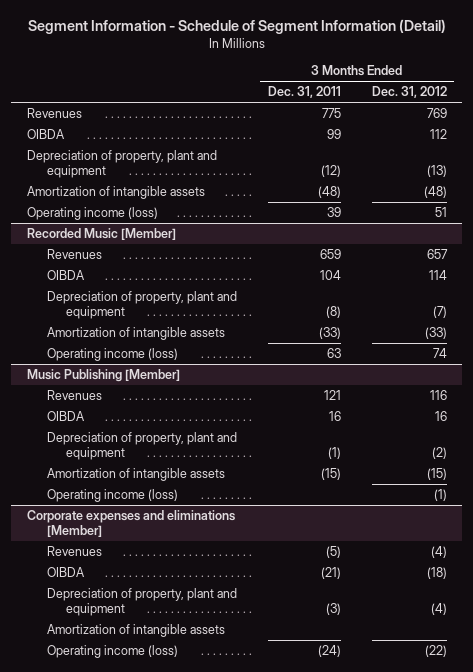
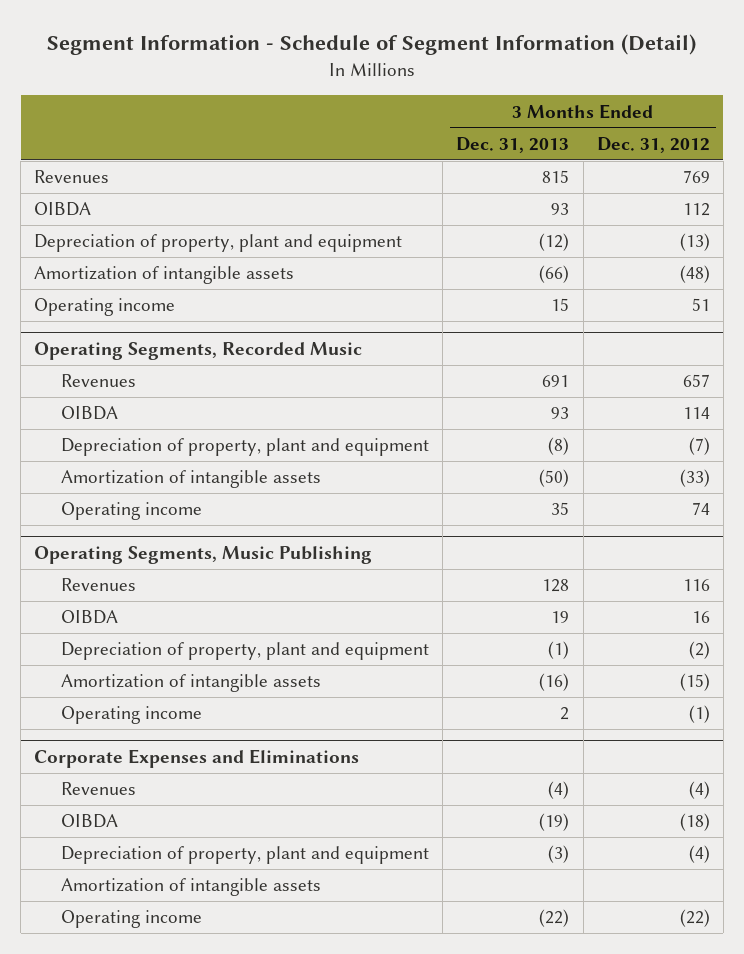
[267,86,341,99] Dec. 31, 2011 -> none
none -> [456,137,570,154] Dec. 31, 2013
[26,228,176,241] Recorded Music [Member] -> none
[26,207,158,221] Operating income (loss) -> [34,298,176,317] Operating income
none -> [34,342,363,361] Operating Segments, Recorded Music
[26,369,180,383] Music Publishing [Member] -> none
[46,348,178,362] Operating income (loss) -> [61,502,203,521] Operating income
none -> [34,546,373,565] Operating Segments, Music Publishing
[46,489,178,503] Operating income (loss) -> [61,706,203,725] Operating income
[26,510,235,537] Corporate expenses and eliminations [Member] -> [34,749,360,769] Corporate Expenses and Eliminations
[46,645,178,659] Operating income (loss) -> [61,910,203,929] Operating income

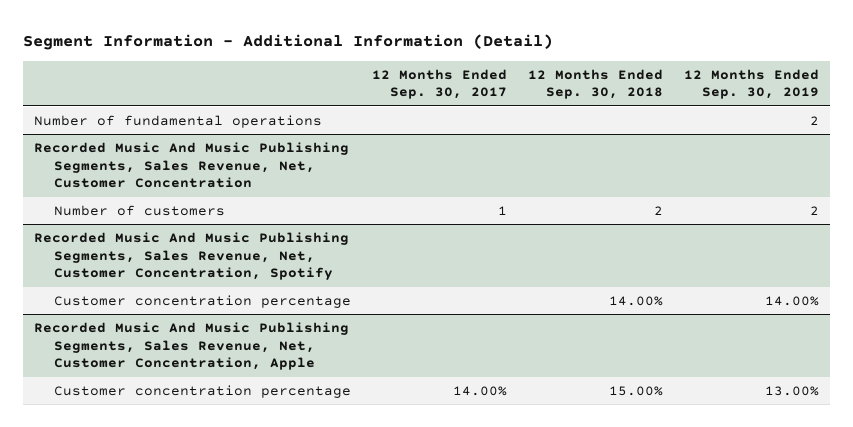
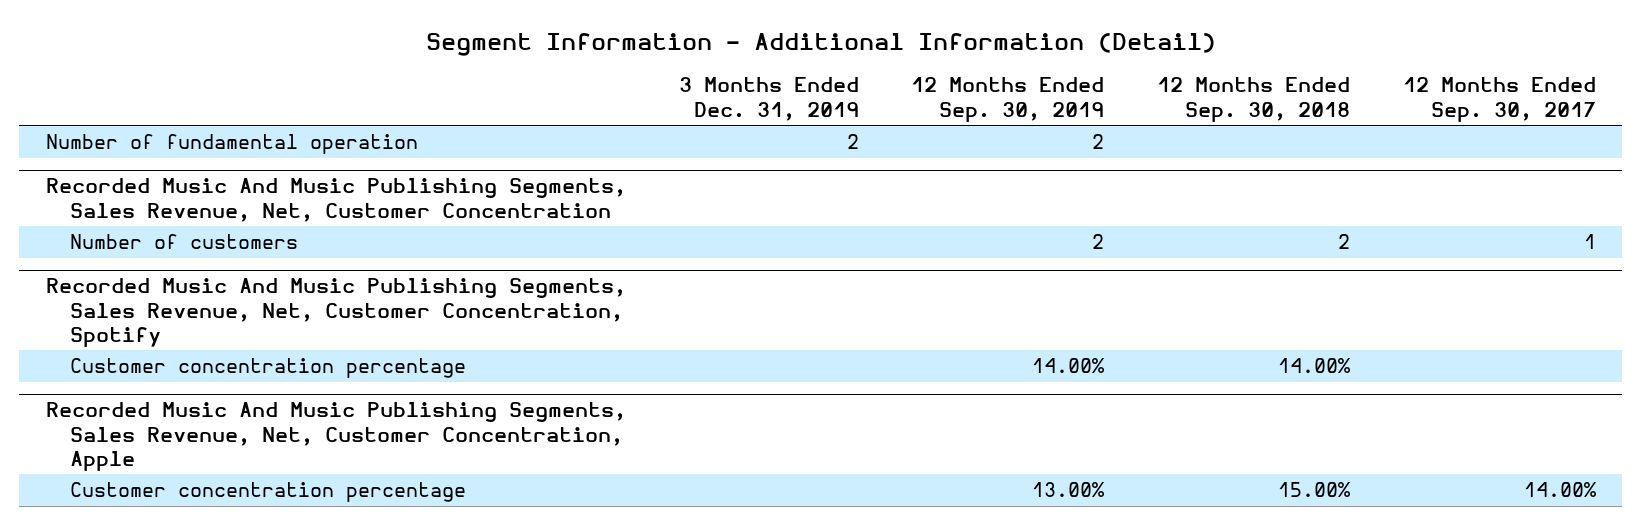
none -> [678,77,859,121] 3 Months Ended Dec. 31, 2019
[33,115,322,129] Number of fundamental operations -> [45,134,418,155] Number of fundamental operation

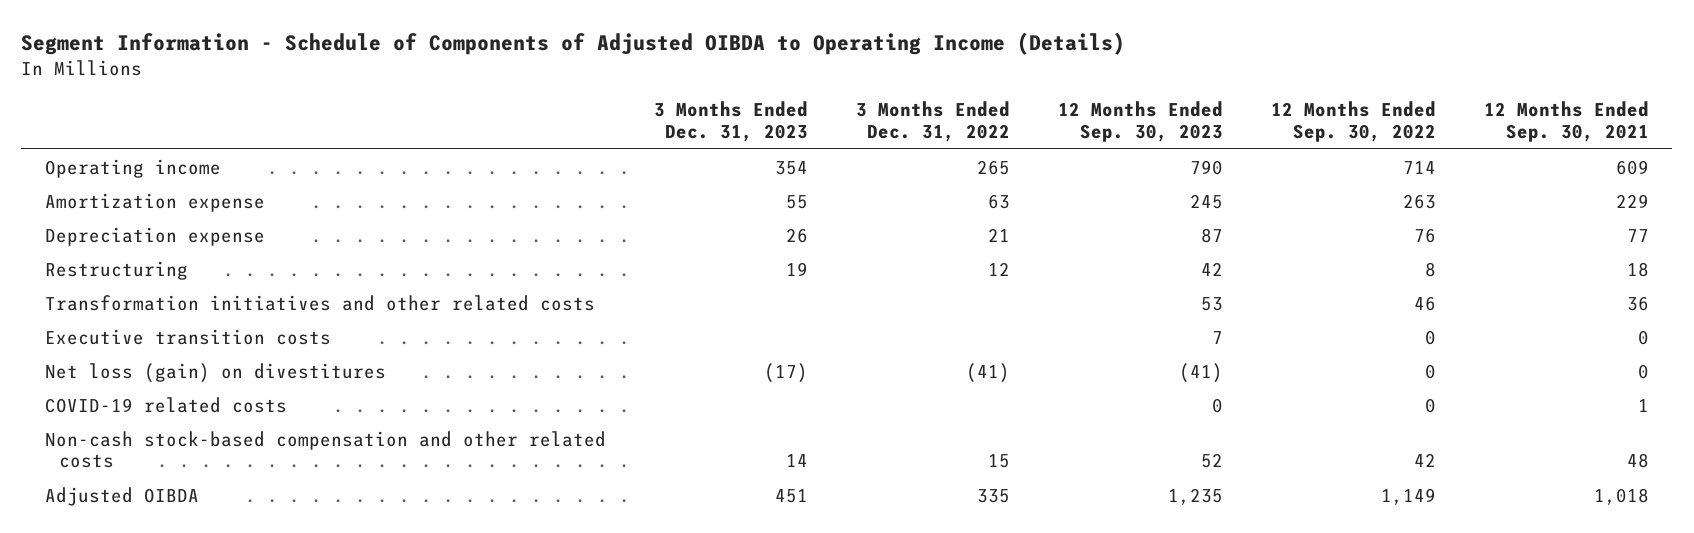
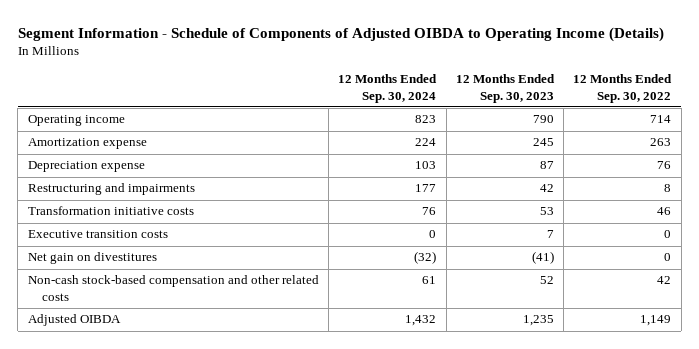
[654,101,809,142] 3 Months Ended Dec. 31, 2023 -> none
[856,101,1011,142] 3 Months Ended Dec. 31, 2022 -> none
[1483,101,1649,142] 12 Months Ended Sep. 30, 2021 -> none
none -> [338,74,438,103] 12 Months Ended Sep. 30, 2024
[45,260,189,280] Restructuring -> [27,183,195,196] Restructuring and impairments
[45,294,596,311] Transformation initiatives and other related costs -> [27,206,194,216] Transformation initiative costs
[45,396,288,413] COVID-19 related costs -> none
[45,362,387,383] Net loss (gain) on divestitures -> [27,252,157,265] Net gain on divestitures

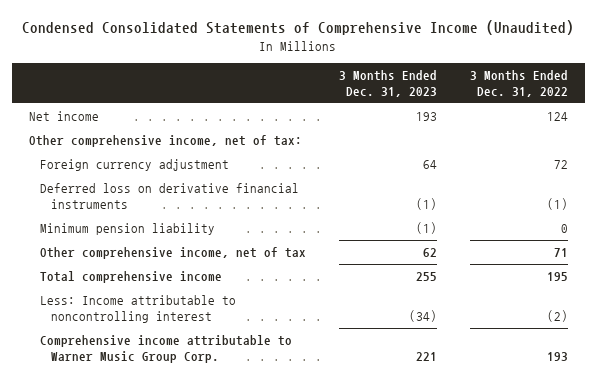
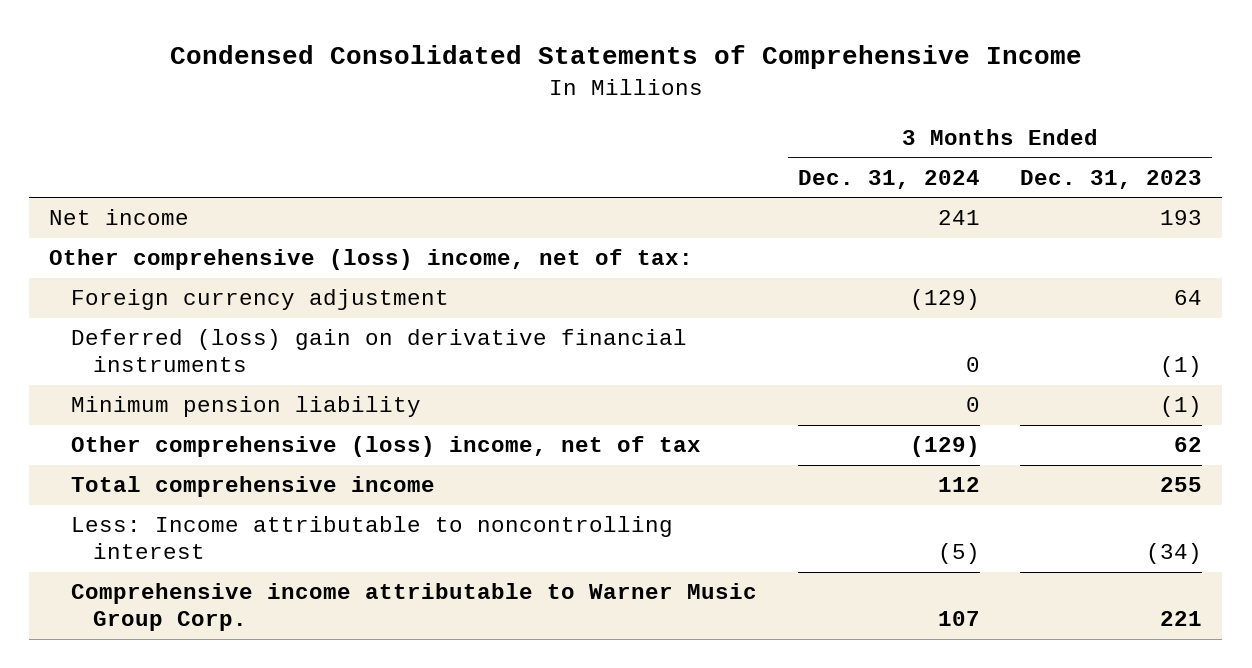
[22,20,575,36] Condensed Consolidated Statements of Comprehensive Income (Unaudited) -> [169,45,1082,70] Condensed Consolidated Statements of Comprehensive Income
[469,70,568,97] 3 Months Ended Dec. 31, 2022 -> none
none -> [797,169,980,189] Dec. 31, 2024
[28,135,302,148] Other comprehensive income, net of tax: -> [49,249,694,271] Other comprehensive (loss) income, net of tax:
[39,183,299,209] Deferred loss on derivative financial instruments -> [71,329,688,373] Deferred (loss) gain on derivative financial instruments
[39,247,306,260] Other comprehensive income, net of tax -> [71,436,702,458] Other comprehensive (loss) income, net of tax

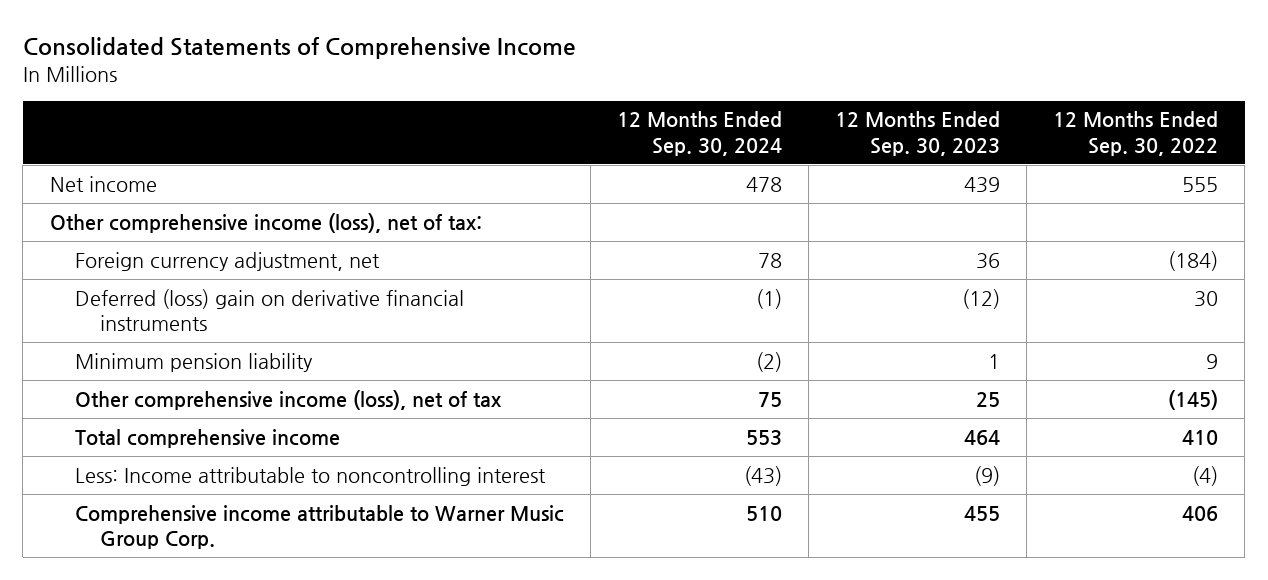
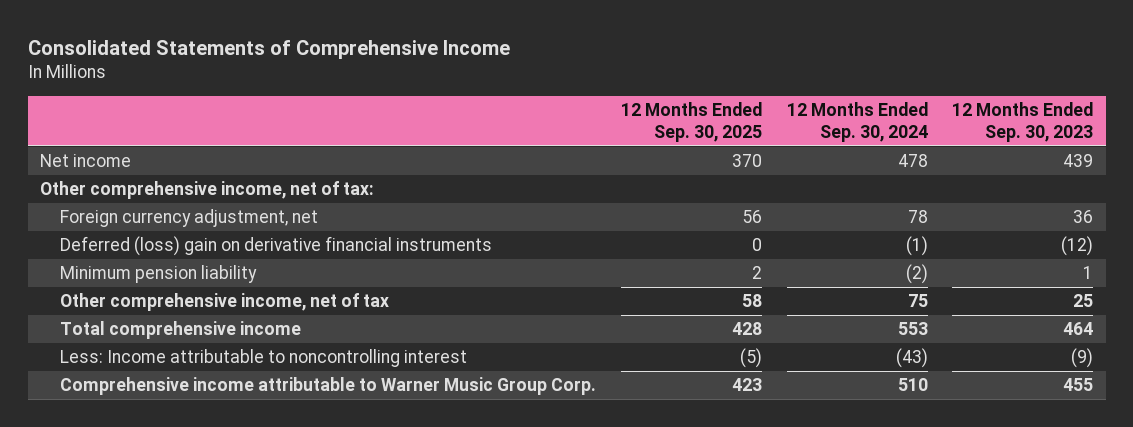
[1053,111,1219,156] 12 Months Ended Sep. 30, 2022 -> none
none -> [620,102,762,142] 12 Months Ended Sep. 30, 2025
[49,212,482,233] Other comprehensive income (loss), net of tax: -> [40,181,375,200] Other comprehensive income, net of tax:
[75,389,503,410] Other comprehensive income (loss), net of tax -> [60,293,390,312] Other comprehensive income, net of tax

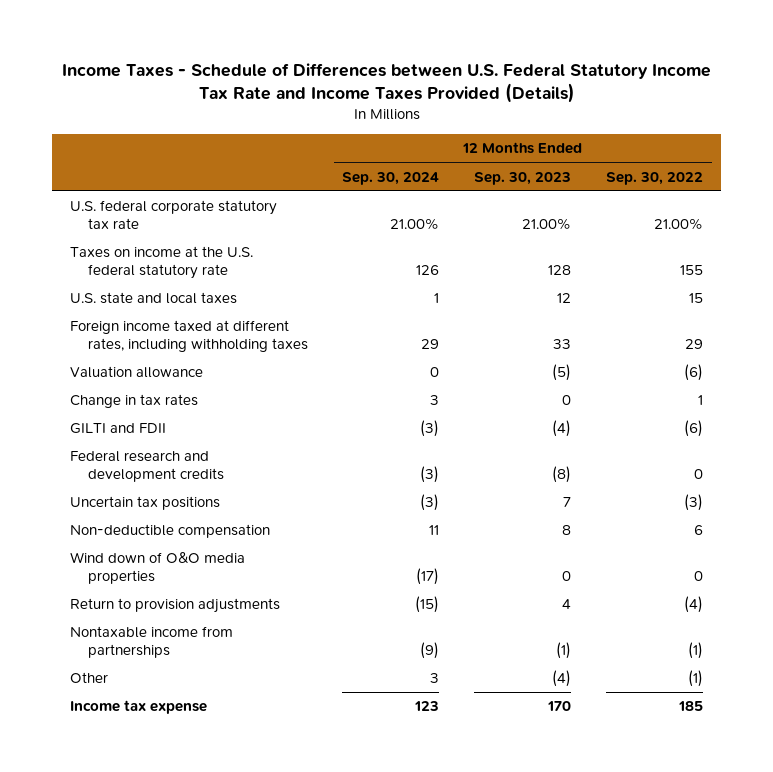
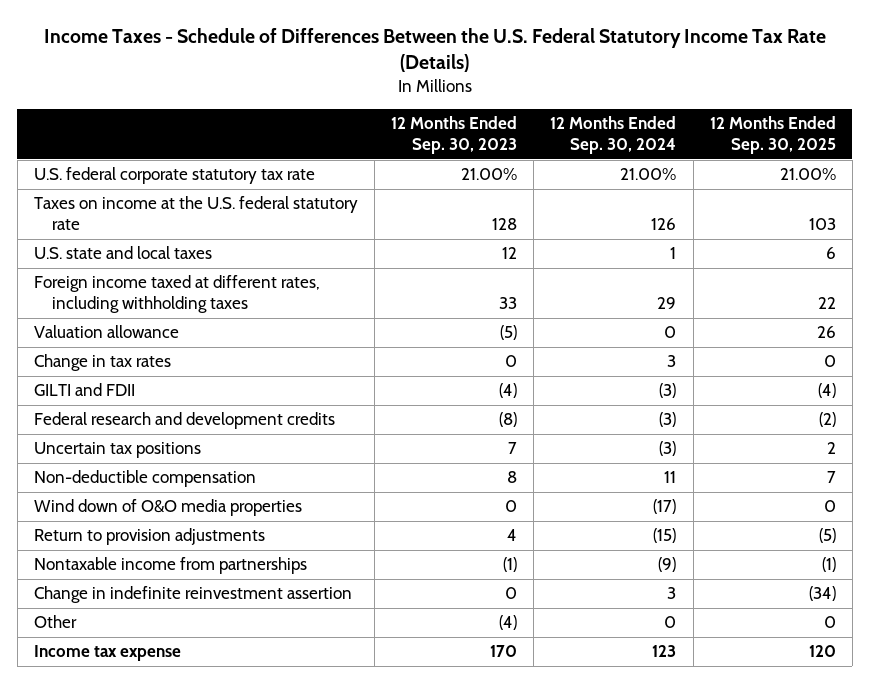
[61,62,711,103] Income Taxes - Schedule of Differences between U.S. Federal Statutory Income Tax Rate and Income Taxes Provided (Details) -> [43,28,826,73] Income Taxes - Schedule of Differences Between the U.S. Federal Statutory Income Tax Rate (Details)
[606,171,704,185] Sep. 30, 2022 -> none
none -> [709,116,836,154] 12 Months Ended Sep. 30, 2025
none -> [33,586,352,604] Change in indefinite reinvestment assertion
[430,673,440,684] 3 -> [664,616,677,629] 0

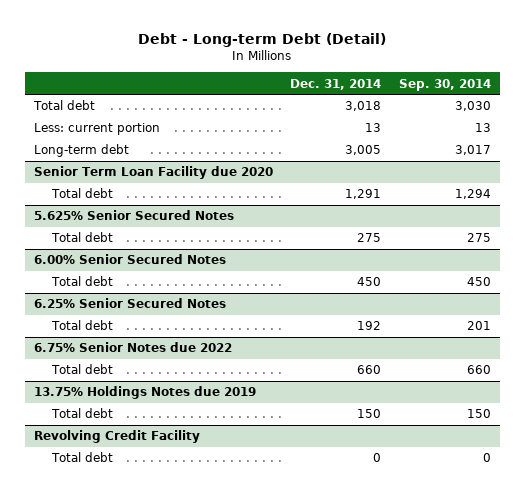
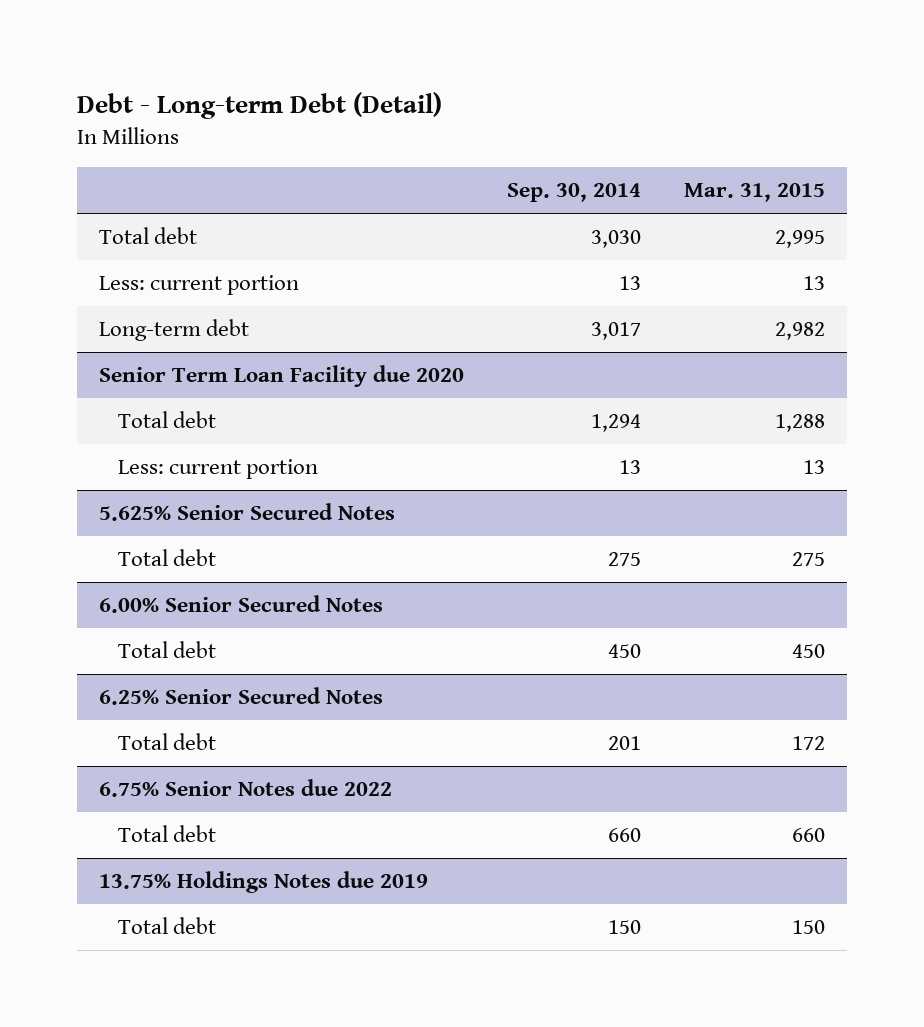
[290,78,382,90] Dec. 31, 2014 -> none
none -> [684,183,826,203] Mar. 31, 2015
none -> [117,459,318,480] Less: current portion
[33,430,200,444] Revolving Credit Facility -> none
[50,452,113,463] Total debt -> none

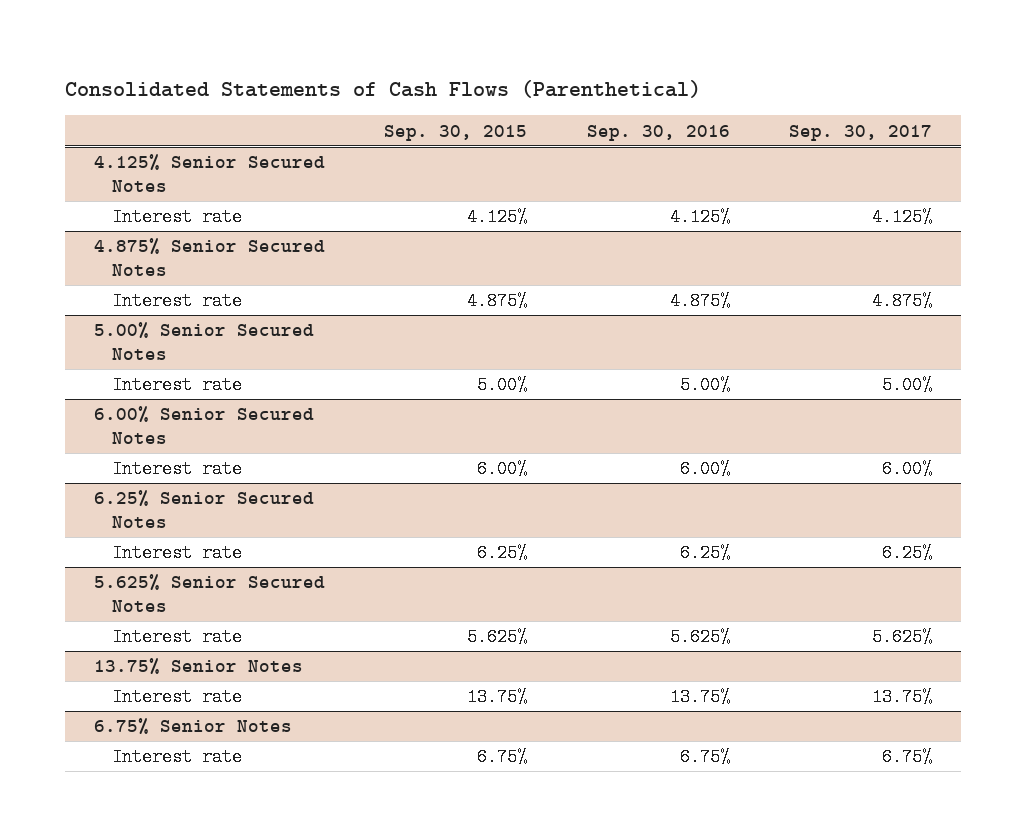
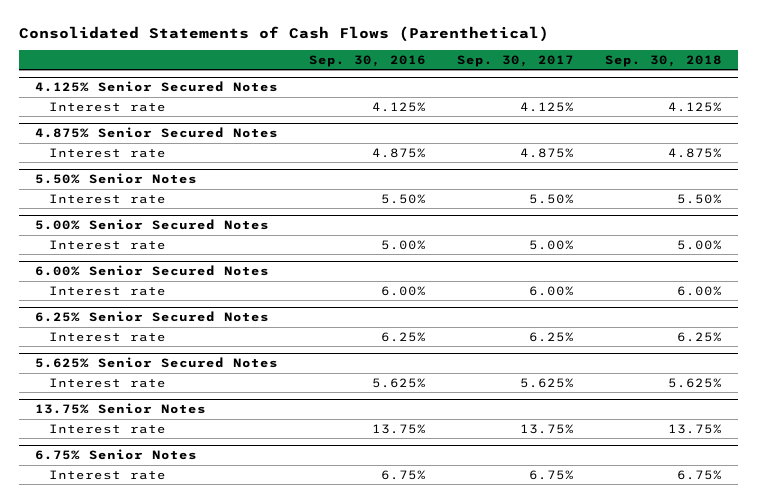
[384,124,528,141] Sep. 30, 2015 -> none
none -> [605,54,723,67] Sep. 30, 2018
none -> [34,173,197,185] 5.50% Senior Notes
none -> [48,193,166,204] Interest rate

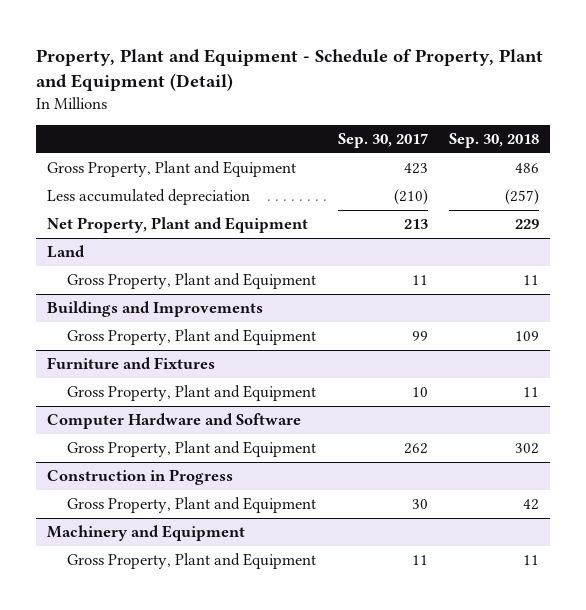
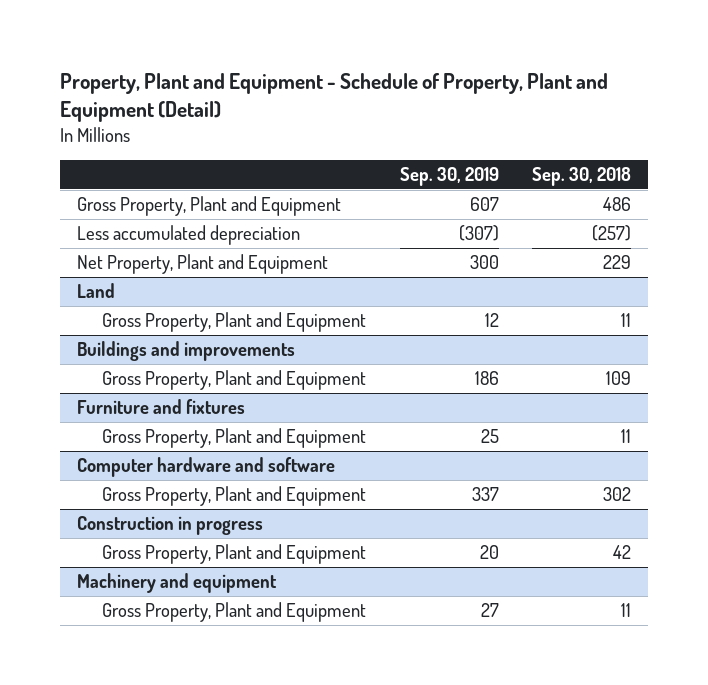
[337,133,428,149] Sep. 30, 2017 -> none
none -> [399,167,499,187] Sep. 30, 2019
[47,301,264,318] Buildings and Improvements -> [76,341,295,362] Buildings and improvements
[47,357,216,370] Furniture and Fixtures -> [76,399,245,415] Furniture and fixtures
[47,413,302,430] Computer Hardware and Software -> [76,457,335,478] Computer hardware and software
[47,469,234,486] Construction in Progress -> [76,516,263,536] Construction in progress
[47,525,246,542] Machinery and Equipment -> [76,573,277,594] Machinery and equipment

